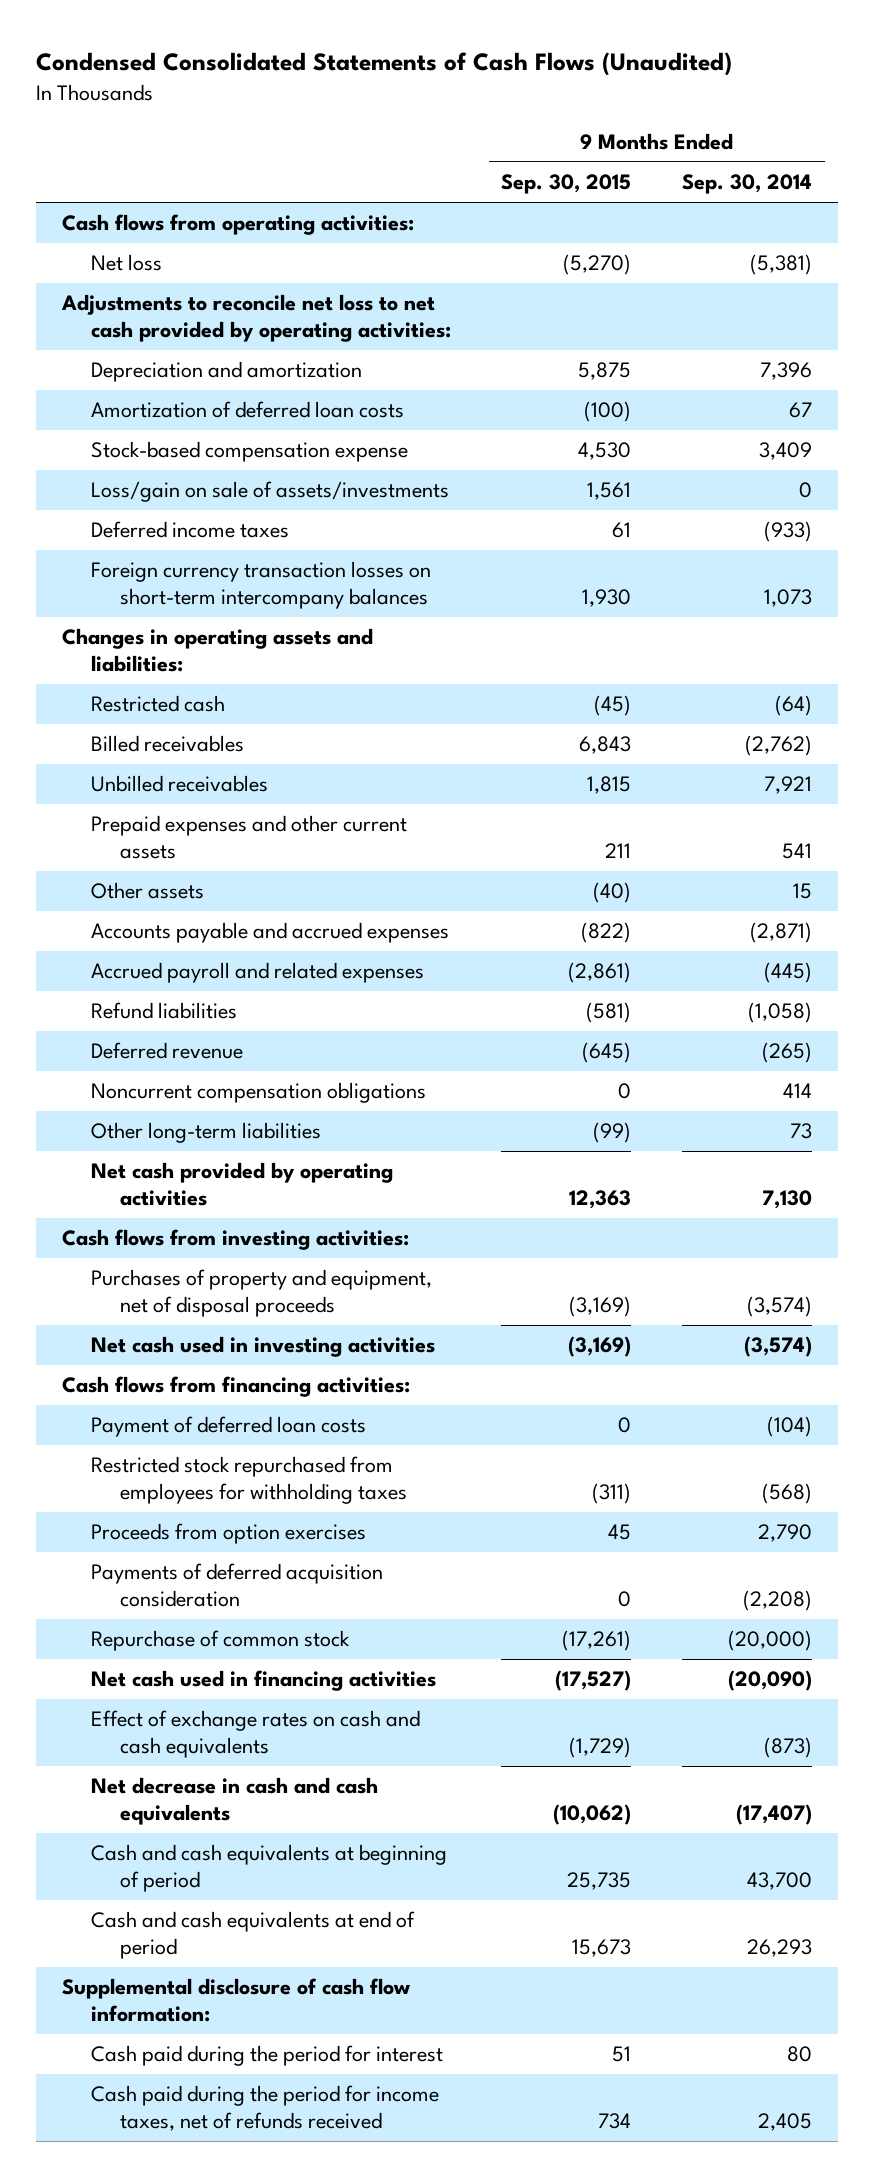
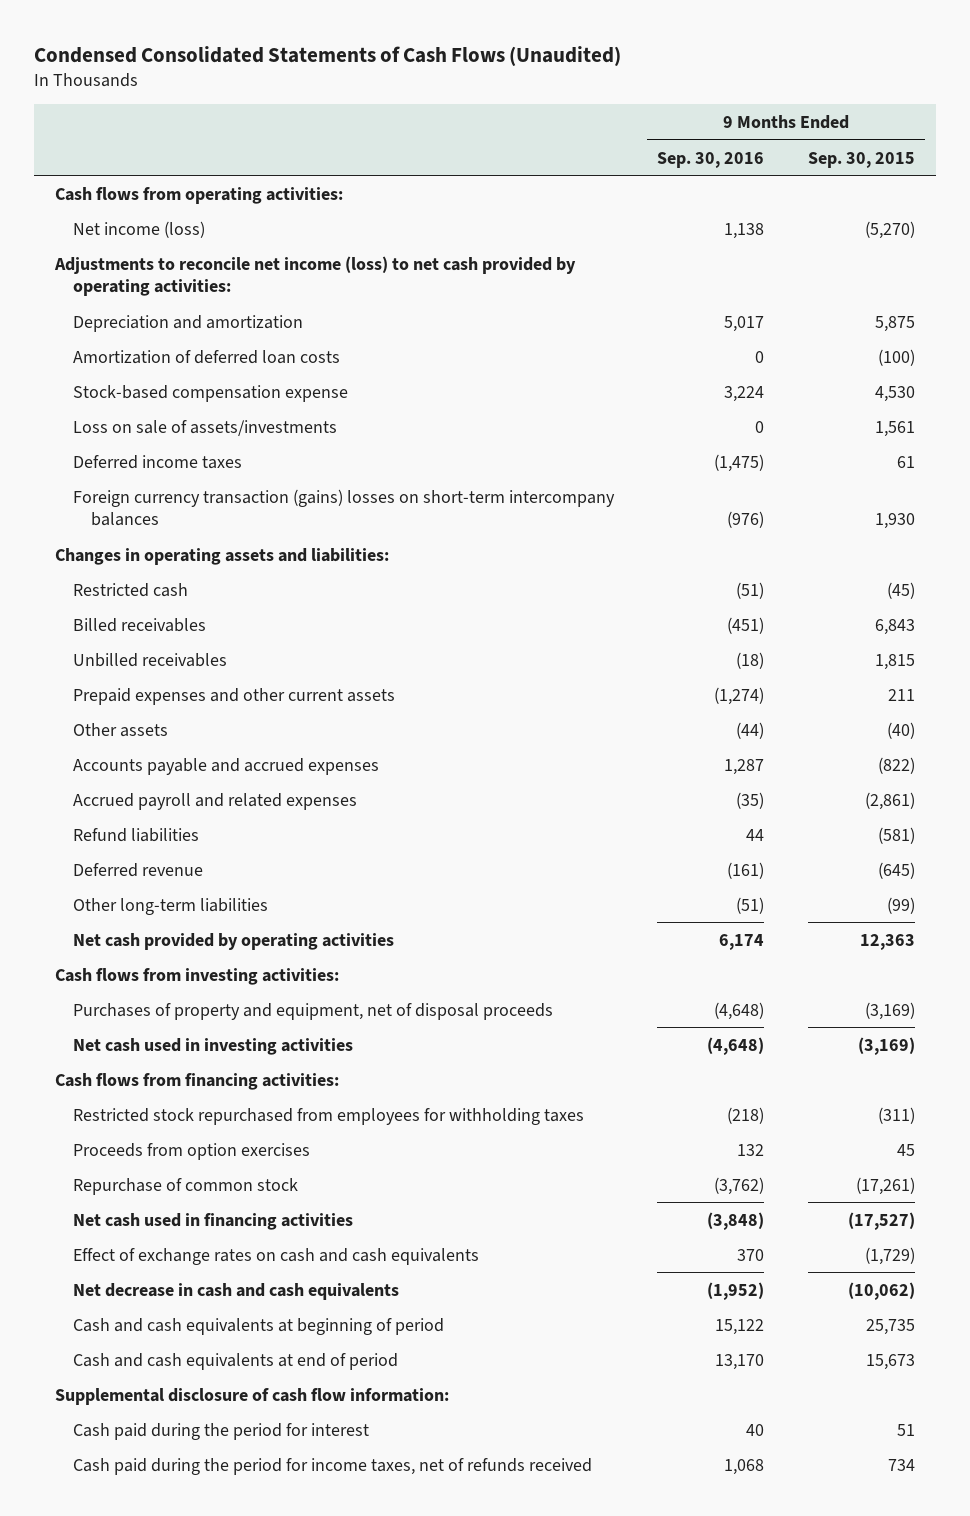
[682,174,813,195] Sep. 30, 2014 -> none
none -> [657,151,765,168] Sep. 30, 2016
[90,254,162,272] Net loss -> [73,220,206,238] Net income (loss)
[60,294,451,342] Adjustments to reconcile net loss to net cash provided by operating activities: -> [54,255,577,297] Adjustments to reconcile net income (loss) to net cash provided by operating activities:
[90,481,449,503] Loss/gain on sale of assets/investments -> [73,419,338,436] Loss on sale of assets/investments
[90,561,431,609] Foreign currency transaction losses on short-term intercompany balances -> [73,488,616,527] Foreign currency transaction (gains) losses on short-term intercompany balances
[90,1082,426,1104] Noncurrent compensation obligations -> none
[90,1416,366,1438] Payment of deferred loan costs -> none
[90,1563,383,1607] Payments of deferred acquisition consideration -> none

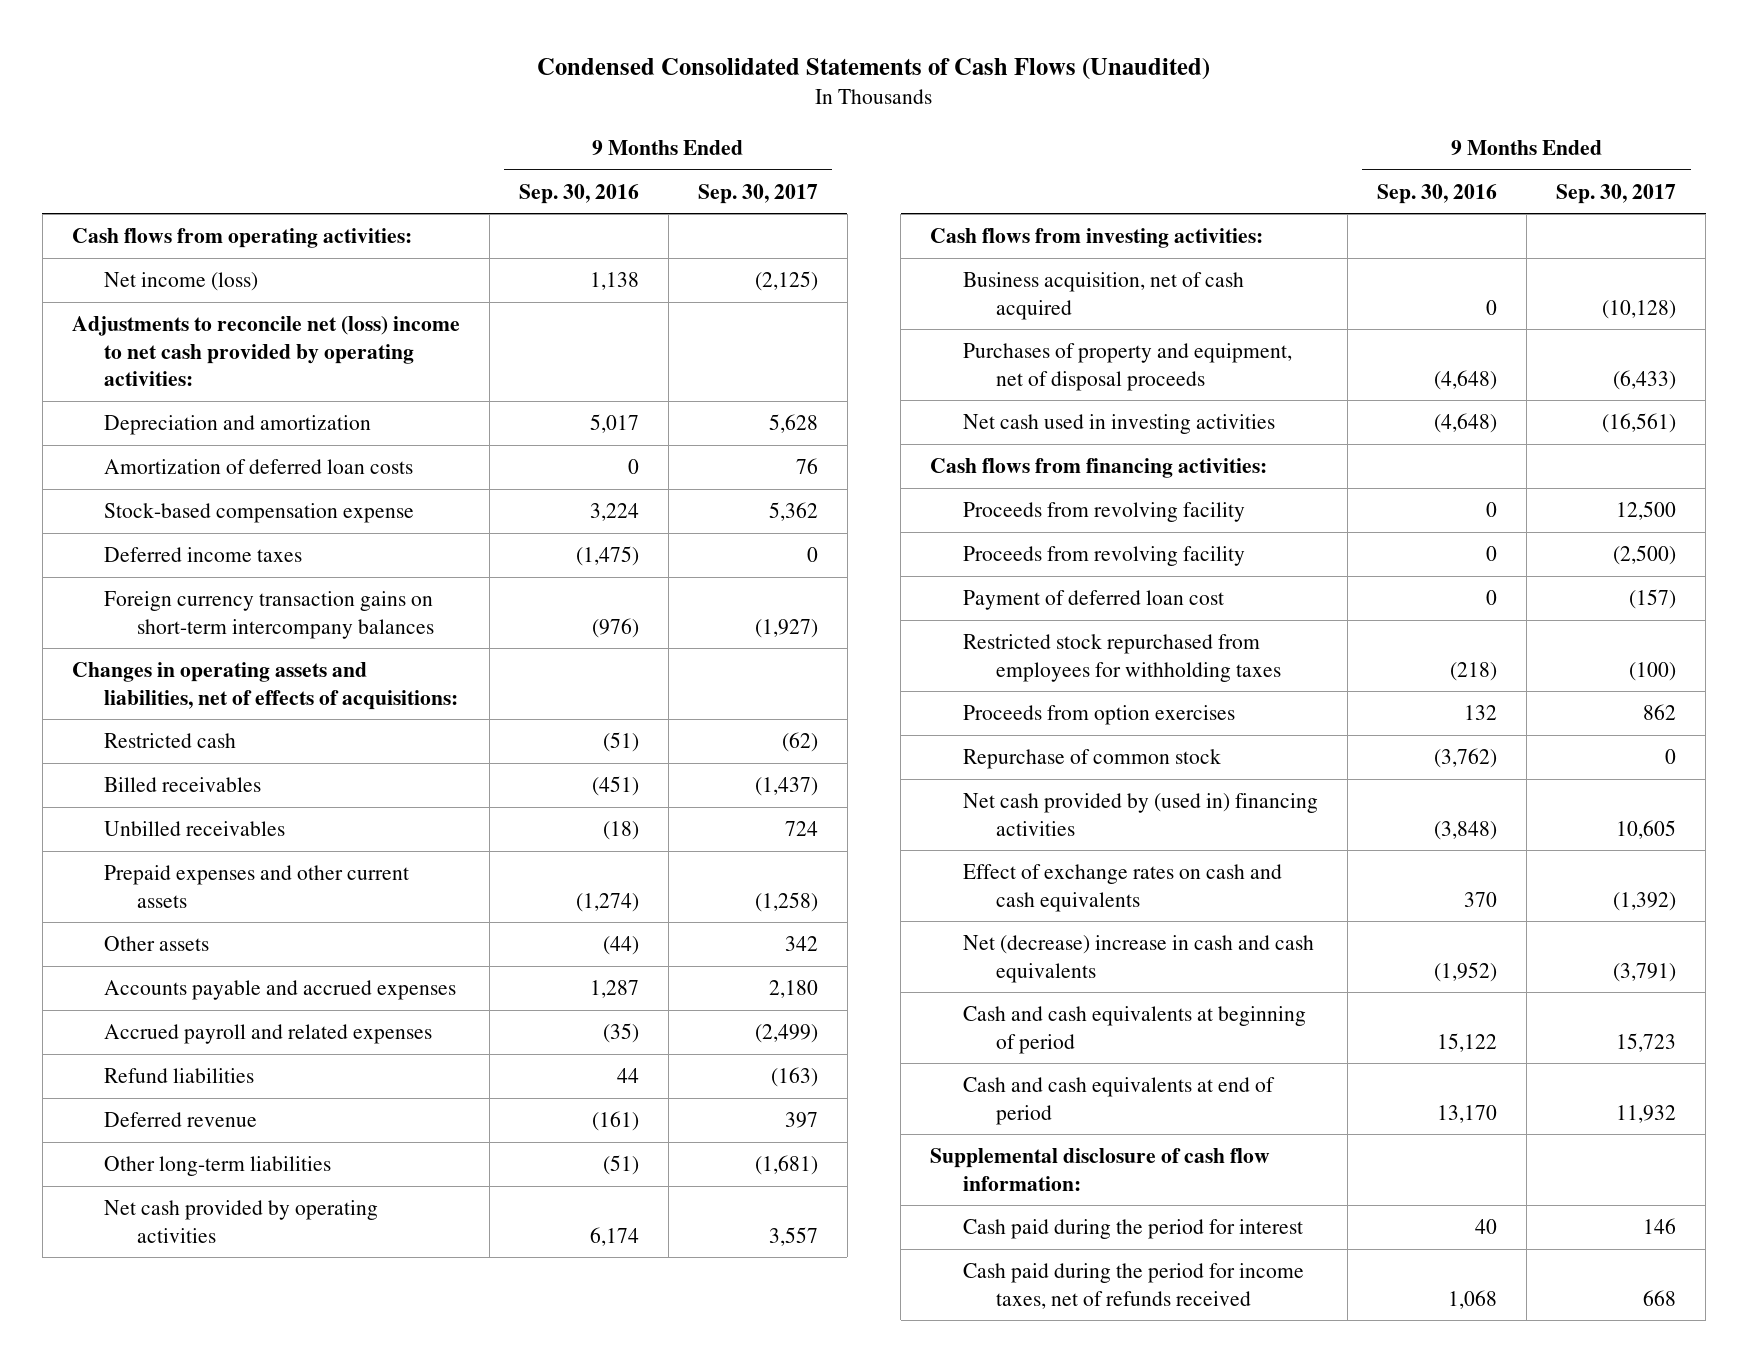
[807,151,915,168] Sep. 30, 2015 -> none
none -> [697,183,818,204] Sep. 30, 2017
[54,255,577,297] Adjustments to reconcile net income (loss) to net cash provided by operating activities: -> [71,316,460,387] Adjustments to reconcile net (loss) income to net cash provided by operating activities:
[73,419,338,436] Loss on sale of assets/investments -> none
[73,488,616,527] Foreign currency transaction (gains) losses on short-term intercompany balances -> [104,591,435,639] Foreign currency transaction gains on short-term intercompany balances
[55,547,390,565] Changes in operating assets and liabilities: -> [71,662,459,710] Changes in operating assets and liabilities, net of effects of acquisitions:
none -> [962,272,1244,320] Business acquisition, net of cash acquired
none -> [962,502,1245,523] Proceeds from revolving facility
none -> [962,546,1245,567] Proceeds from revolving facility
none -> [962,590,1224,611] Payment of deferred loan cost
[73,1212,354,1230] Net cash used in financing activities -> [962,793,1318,836] Net cash provided by (used in) financing activities
[73,1282,400,1300] Net decrease in cash and cash equivalents -> [962,935,1314,983] Net (decrease) increase in cash and cash equivalents

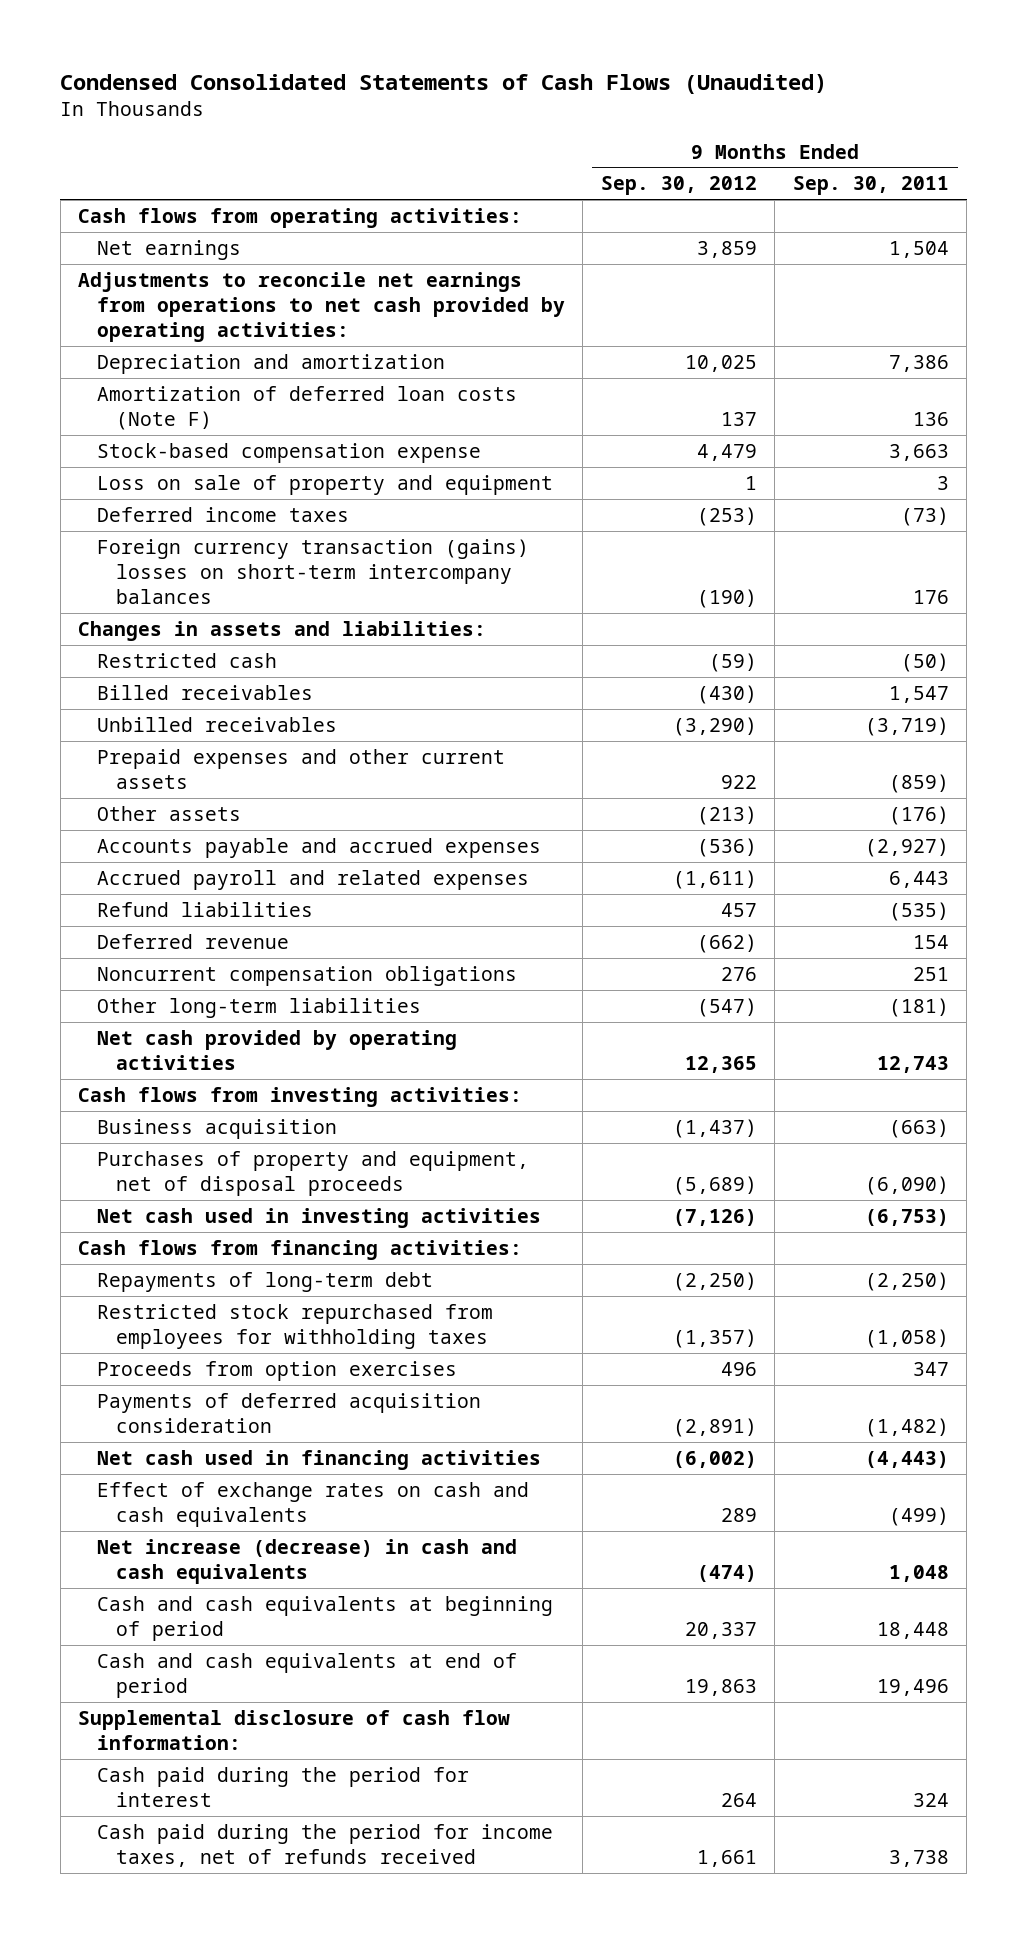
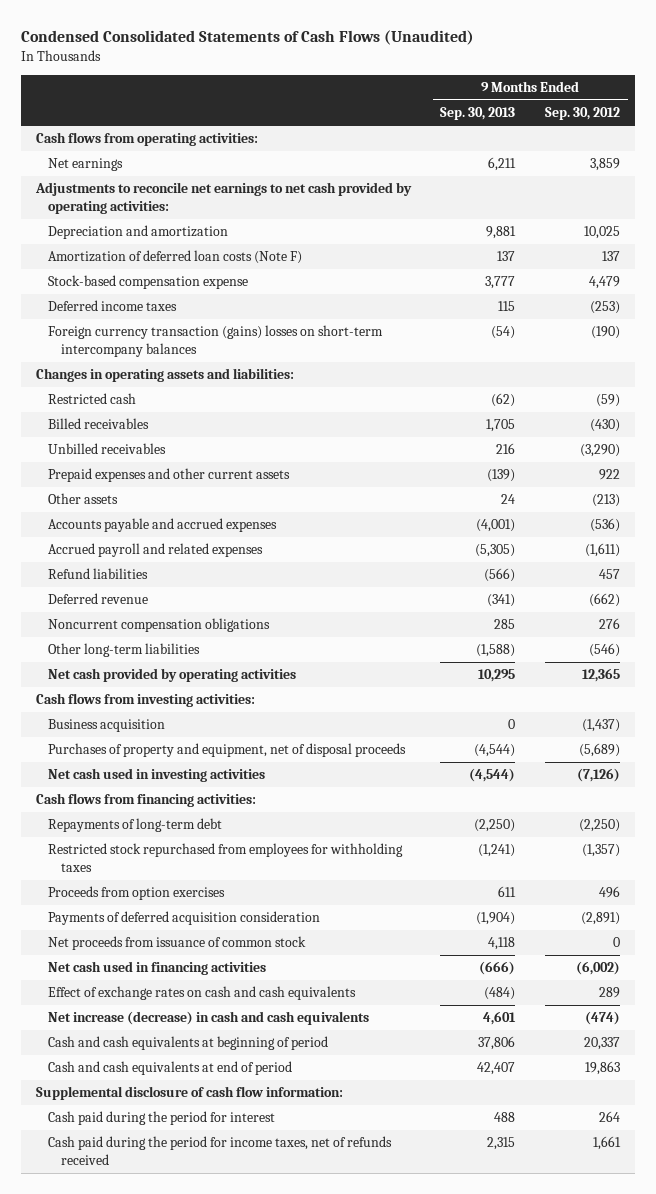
[792,176,949,196] Sep. 30, 2011 -> none
none -> [440,107,516,121] Sep. 30, 2013
[78,271,565,343] Adjustments to reconcile net earnings from operations to net cash provided by operating activities: -> [34,182,412,215] Adjustments to reconcile net earnings to net cash provided by operating activities:
[96,474,553,495] Loss on sale of property and equipment -> none
[78,620,487,641] Changes in assets and liabilities: -> [35,368,294,383] Changes in operating assets and liabilities:
[696,997,757,1017] (547) -> [589,643,621,658] (546)
none -> [48,936,307,951] Net proceeds from issuance of common stock

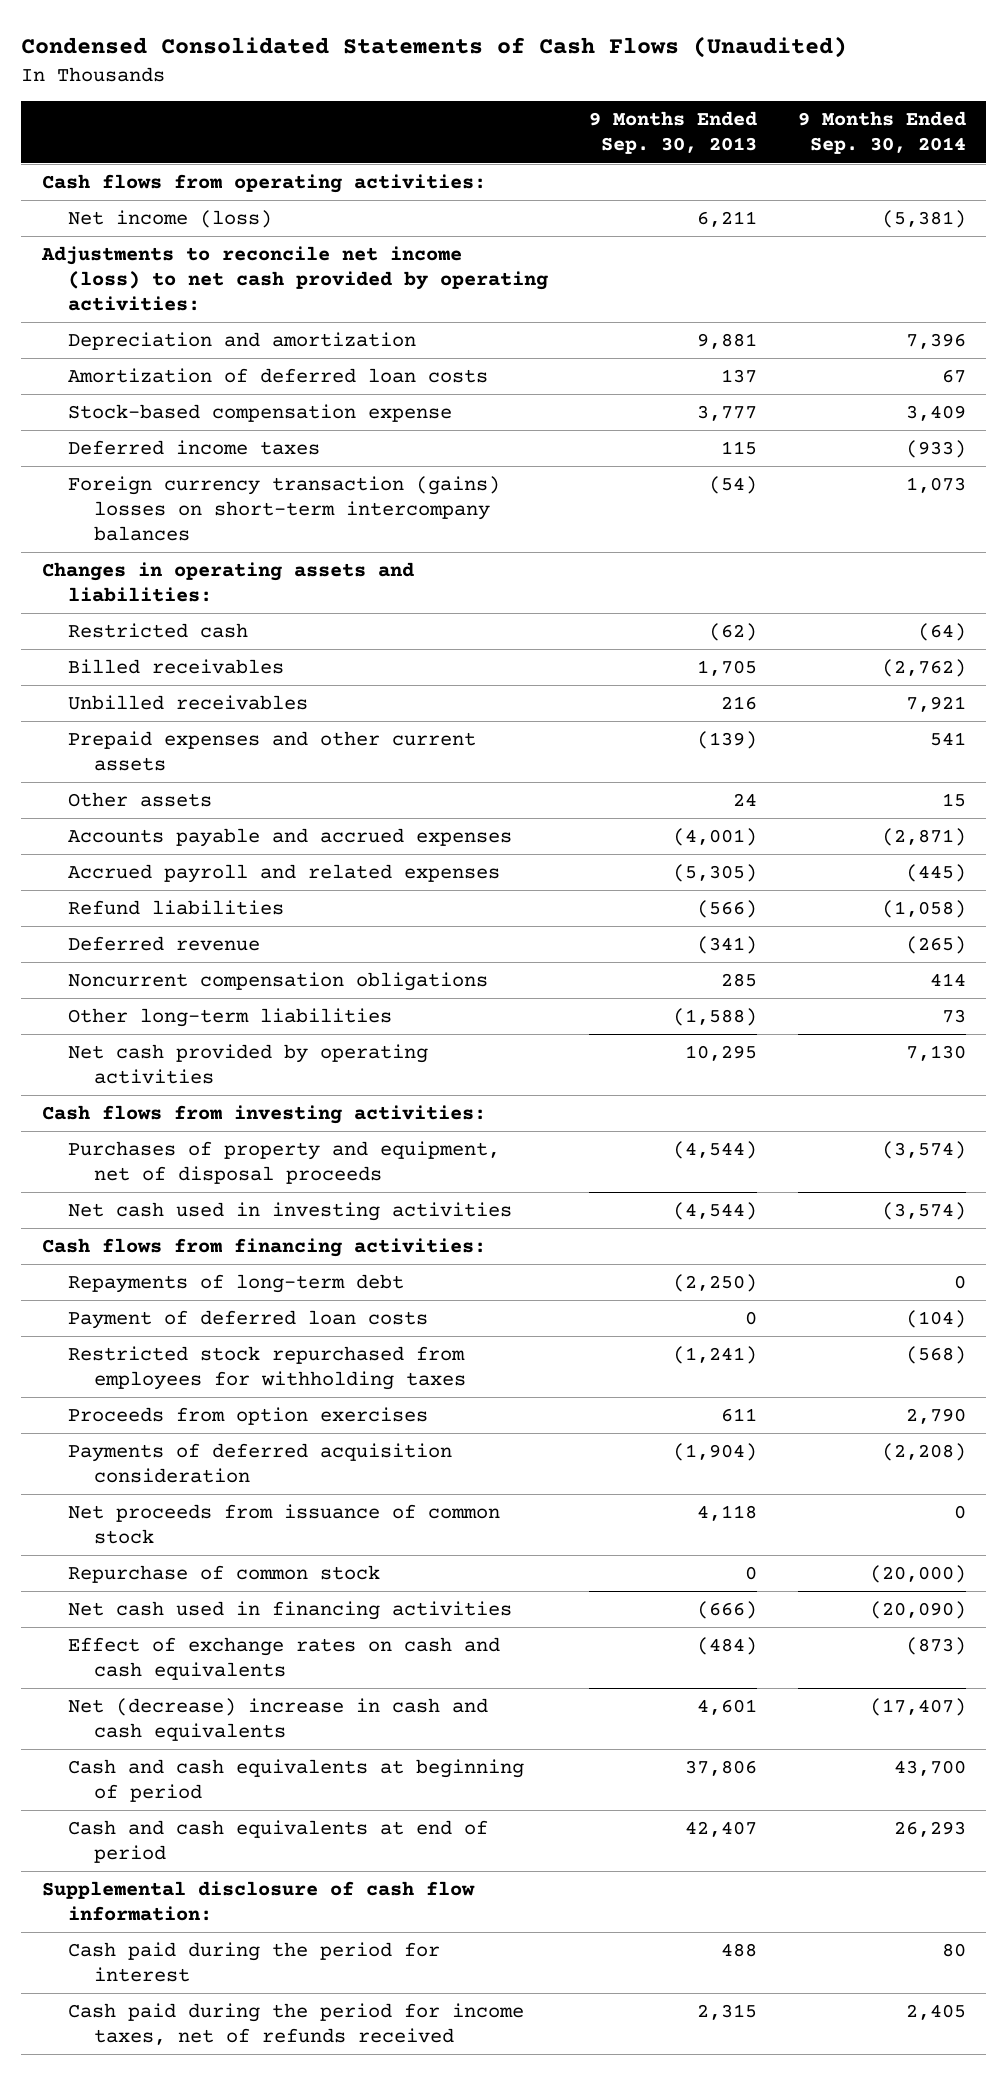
[545,107,621,121] Sep. 30, 2012 -> none
none -> [797,111,966,155] 9 Months Ended Sep. 30, 2014
[48,158,124,172] Net earnings -> [67,210,272,229] Net income (loss)
[34,182,412,215] Adjustments to reconcile net earnings to net cash provided by operating activities: -> [40,246,548,312] Adjustments to reconcile net income (loss) to net cash provided by operating activities:
[48,250,303,265] Amortization of deferred loan costs (Note F) -> [67,368,488,384] Amortization of deferred loan costs
[48,719,166,733] Business acquisition -> none
none -> [67,1310,428,1330] Payment of deferred loan costs
none -> [67,1565,380,1584] Repurchase of common stock
[48,1011,370,1026] Net increase (decrease) in cash and cash equivalents -> [67,1698,488,1742] Net (decrease) increase in cash and cash equivalents

